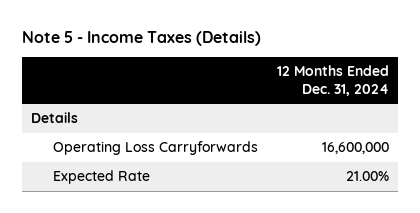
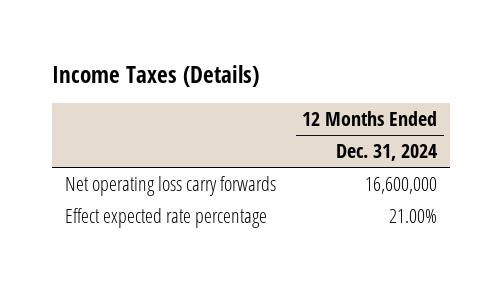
[21,31,261,47] Note 5 - Income Taxes (Details) -> [52,64,260,87] Income Taxes (Details)
[30,112,78,124] Details -> none
[52,141,258,156] Operating Loss Carryforwards -> [65,176,277,197] Net operating loss carry forwards
[52,170,150,185] Expected Rate -> [65,208,268,229] Effect expected rate percentage

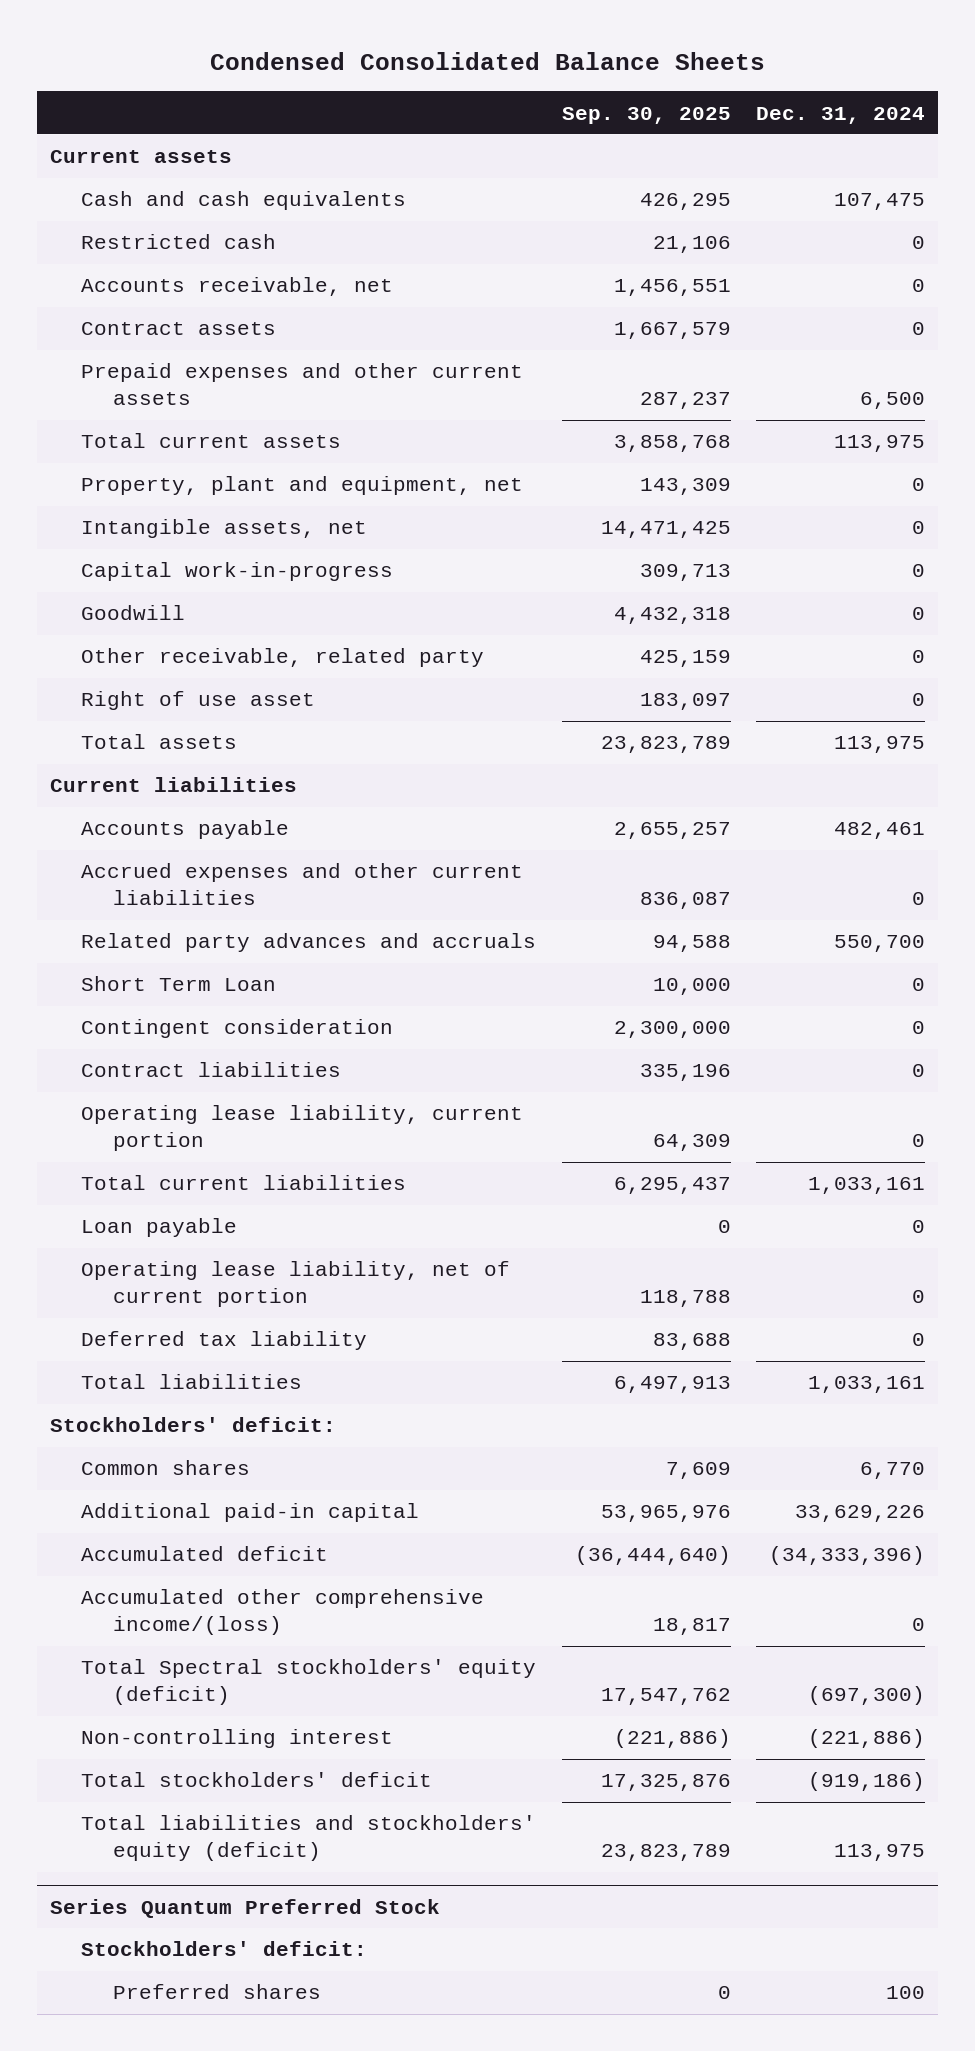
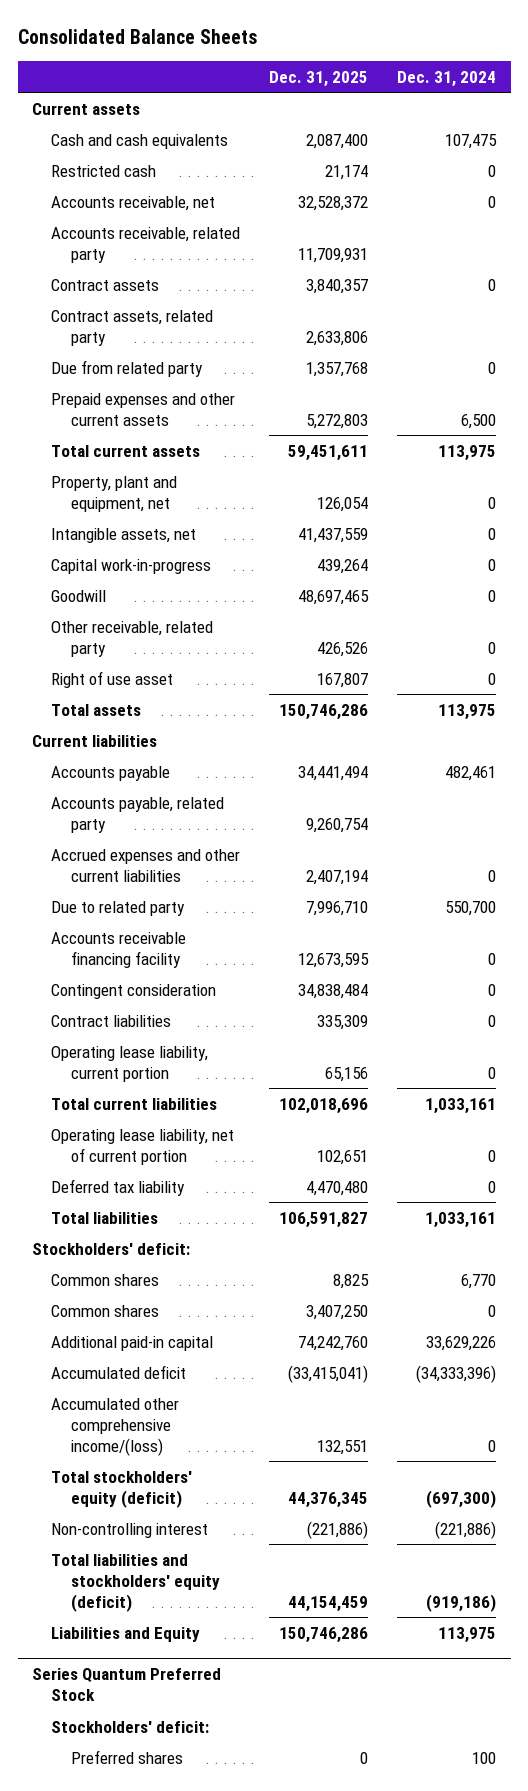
[209,52,765,71] Condensed Consolidated Balance Sheets -> [17,29,257,45] Consolidated Balance Sheets
[561,106,731,124] Sep. 30, 2025 -> none
none -> [269,70,369,87] Dec. 31, 2025
none -> [51,226,241,263] Accounts receivable, related party
none -> [51,309,214,346] Contract assets, related party
none -> [51,359,204,377] Due from related party
none -> [51,796,225,833] Accounts payable, related party
[81,976,277,992] Short Term Loan -> none
[81,933,537,953] Related party advances and accruals -> [51,900,186,916] Due to related party
none -> [51,931,187,968] Accounts receivable financing facility
[81,1218,238,1238] Loan payable -> none
none -> [51,1304,160,1317] Common shares
[81,1659,537,1706] Total Spectral stockholders' equity (deficit) -> [51,1470,193,1508] Total stockholders' equity (deficit)
[81,1772,433,1788] Total stockholders' deficit -> [51,1553,220,1612] Total liabilities and stockholders' equity (deficit)
[81,1815,537,1862] Total liabilities and stockholders' equity (deficit) -> [51,1626,201,1642] Liabilities and Equity

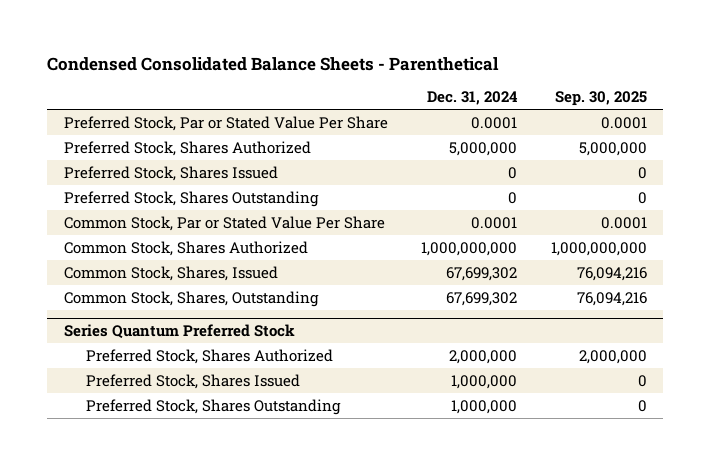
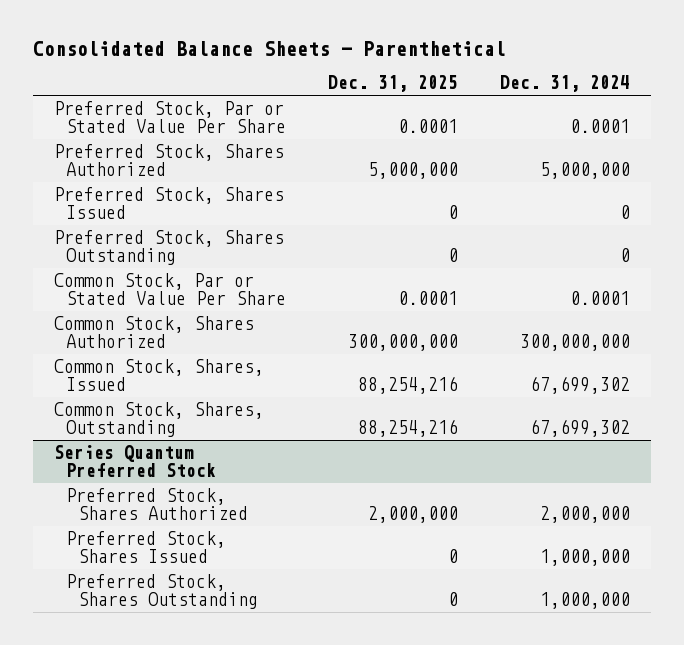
[46,56,499,71] Condensed Consolidated Balance Sheets - Parenthetical -> [33,40,507,56] Consolidated Balance Sheets - Parenthetical
[554,91,647,107] Sep. 30, 2025 -> none
none -> [328,75,459,93] Dec. 31, 2025
[421,241,518,256] 1,000,000,000 -> [520,334,631,352] 300,000,000

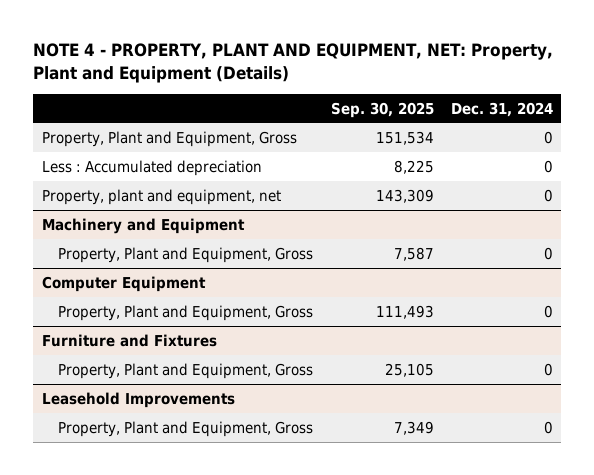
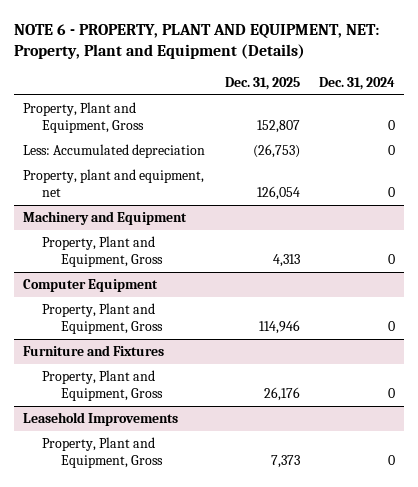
[33,43,554,84] NOTE 4 - PROPERTY, PLANT AND EQUIPMENT, NET: Property, Plant and Equipment (Details) -> [13,23,379,60] NOTE 6 - PROPERTY, PLANT AND EQUIPMENT, NET: Property, Plant and Equipment (Details)
[330,101,434,118] Sep. 30, 2025 -> none
none -> [224,76,300,90] Dec. 31, 2025
[41,159,262,176] Less : Accumulated depreciation -> [23,144,206,159] Less: Accumulated depreciation

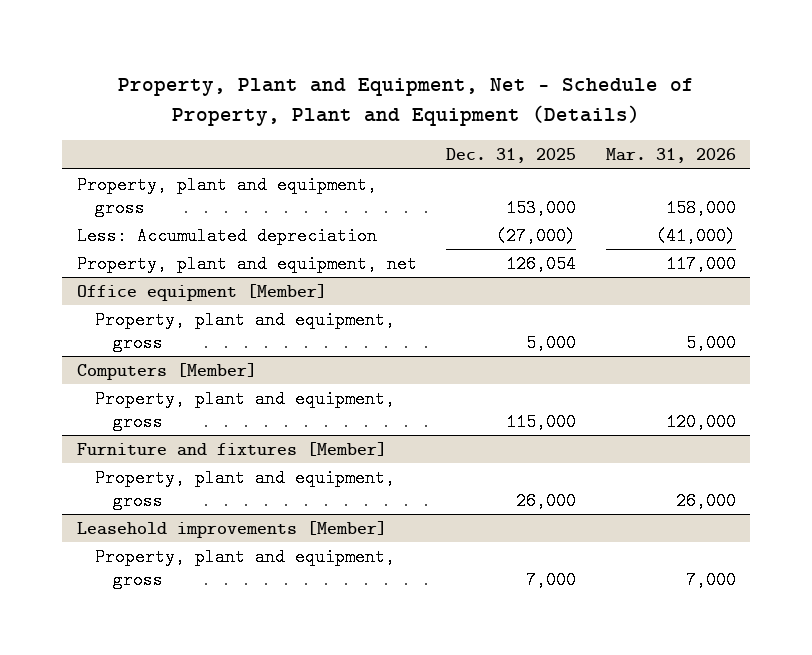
[13,23,379,60] NOTE 6 - PROPERTY, PLANT AND EQUIPMENT, NET: Property, Plant and Equipment (Details) -> [118,78,695,127] Property, Plant and Equipment, Net - Schedule of Property, Plant and Equipment (Details)
[318,76,395,90] Dec. 31, 2024 -> none
none -> [605,148,736,164] Mar. 31, 2026
[23,102,145,134] Property, Plant and Equipment, Gross -> [76,176,377,217] Property, plant and equipment, gross
[256,120,300,134] 152,807 -> [506,198,577,217] 153,000
[252,144,300,159] (26,753) -> [496,227,577,246] (27,000)
[23,211,188,226] Machinery and Equipment -> [76,284,327,302] Office equipment [Member]
[42,236,164,268] Property, Plant and Equipment, Gross -> [94,311,395,352] Property, plant and equipment, gross
[272,254,300,268] 4,313 -> [526,333,577,352] 5,000
[23,279,159,293] Computer Equipment -> [76,363,257,381] Computers [Member]
[42,303,164,335] Property, Plant and Equipment, Gross -> [94,390,395,431] Property, plant and equipment, gross
[258,320,300,335] 114,946 -> [506,412,577,431] 115,000
[23,345,165,357] Furniture and Fixtures -> [76,442,387,457] Furniture and fixtures [Member]
[42,370,164,402] Property, Plant and Equipment, Gross -> [94,469,395,510] Property, plant and equipment, gross
[263,387,300,402] 26,176 -> [516,491,577,510] 26,000
[23,412,179,427] Leasehold Improvements -> [76,521,387,539] Leasehold improvements [Member]
[42,437,164,469] Property, Plant and Equipment, Gross -> [94,548,395,589] Property, plant and equipment, gross
[270,455,300,469] 7,373 -> [526,570,577,589] 7,000

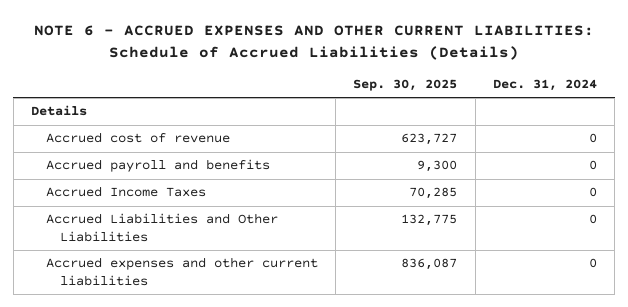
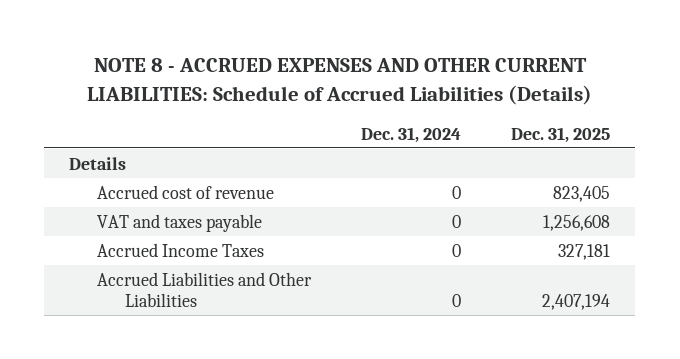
[33,24,594,60] NOTE 6 - ACCRUED EXPENSES AND OTHER CURRENT LIABILITIES: Schedule of Accrued Liabilities (Details) -> [86,58,592,105] NOTE 8 - ACCRUED EXPENSES AND OTHER CURRENT LIABILITIES: Schedule of Accrued Liabilities (Details)
[353,79,458,92] Sep. 30, 2025 -> none
none -> [511,126,611,143] Dec. 31, 2025
[45,159,270,173] Accrued payroll and benefits -> [97,213,263,232] VAT and taxes payable
[45,257,318,287] Accrued expenses and other current liabilities -> none

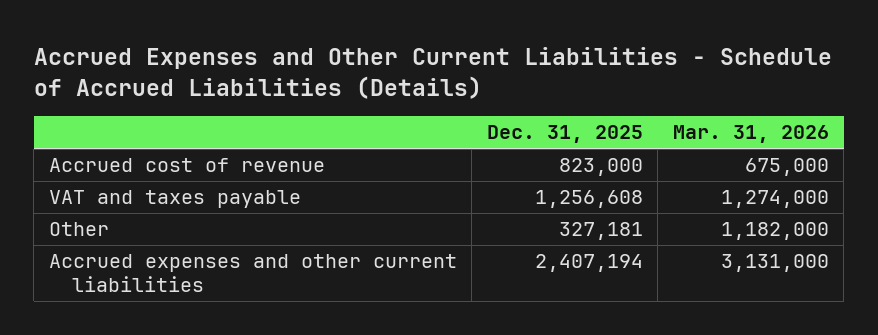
[86,58,592,105] NOTE 8 - ACCRUED EXPENSES AND OTHER CURRENT LIABILITIES: Schedule of Accrued Liabilities (Details) -> [33,46,832,100] Accrued Expenses and Other Current Liabilities - Schedule of Accrued Liabilities (Details)
[361,126,462,143] Dec. 31, 2024 -> none
none -> [672,125,829,144] Mar. 31, 2026
[69,156,127,170] Details -> none
[553,185,611,202] 823,405 -> [558,158,643,177] 823,000
[97,242,265,257] Accrued Income Taxes -> [48,222,109,237] Other
[97,271,313,308] Accrued Liabilities and Other Liabilities -> [48,254,457,293] Accrued expenses and other current liabilities

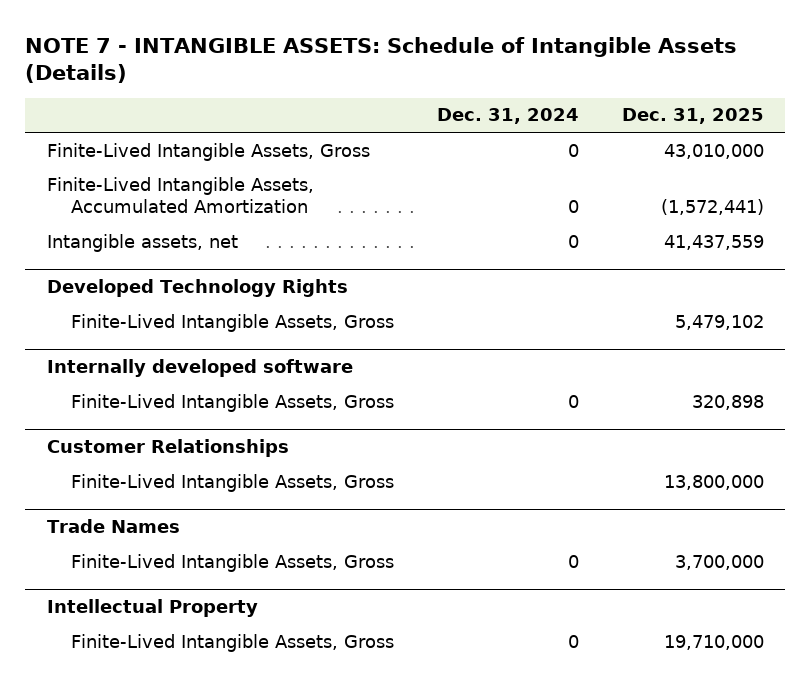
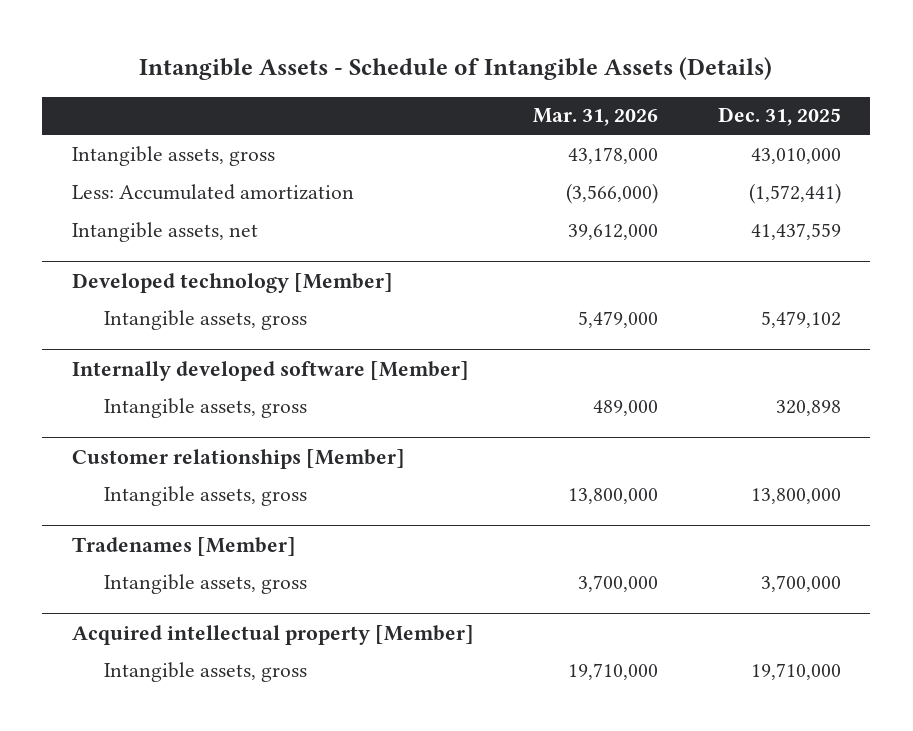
[25,36,738,84] NOTE 7 - INTANGIBLE ASSETS: Schedule of Intangible Assets (Details) -> [139,57,773,81] Intangible Assets - Schedule of Intangible Assets (Details)
[436,108,579,125] Dec. 31, 2024 -> none
none -> [533,108,659,127] Mar. 31, 2026
[46,142,370,161] Finite-Lived Intangible Assets, Gross -> [71,145,275,166] Intangible assets, gross
[46,176,314,214] Finite-Lived Intangible Assets, Accumulated Amortization -> [71,183,354,200] Less: Accumulated amortization
[46,279,348,298] Developed Technology Rights -> [71,272,393,293] Developed technology [Member]
[70,313,394,332] Finite-Lived Intangible Assets, Gross -> [103,309,307,330] Intangible assets, gross
[46,359,353,378] Internally developed software -> [71,360,469,381] Internally developed software [Member]
[70,393,394,412] Finite-Lived Intangible Assets, Gross -> [103,397,307,418] Intangible assets, gross
[46,439,289,458] Customer Relationships -> [71,448,405,469] Customer relationships [Member]
[70,473,394,492] Finite-Lived Intangible Assets, Gross -> [103,485,307,506] Intangible assets, gross
[46,519,180,534] Trade Names -> [71,536,296,556] Tradenames [Member]
[70,553,394,572] Finite-Lived Intangible Assets, Gross -> [103,573,307,594] Intangible assets, gross
[46,599,258,618] Intellectual Property -> [71,624,474,645] Acquired intellectual property [Member]
[70,633,394,652] Finite-Lived Intangible Assets, Gross -> [103,661,307,682] Intangible assets, gross

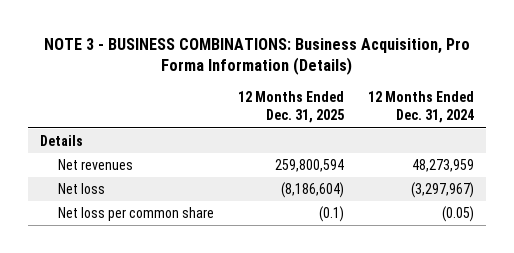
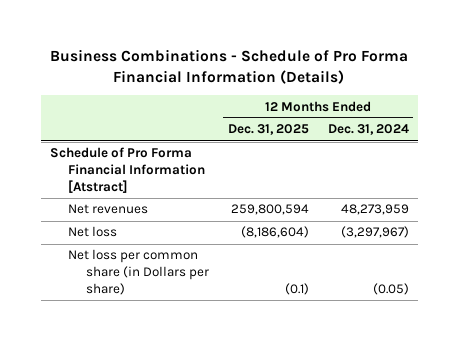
[44,37,471,76] NOTE 3 - BUSINESS COMBINATIONS: Business Acquisition, Pro Forma Information (Details) -> [50,49,409,85] Business Combinations - Schedule of Pro Forma Financial Information (Details)
[39,135,83,147] Details -> none
none -> [50,147,206,194] Schedule of Pro Forma Financial Information [Atstract]
[58,207,215,222] Net loss per common share -> [68,249,210,296] Net loss per common share (in Dollars per share)

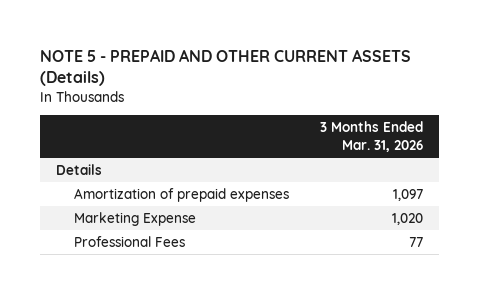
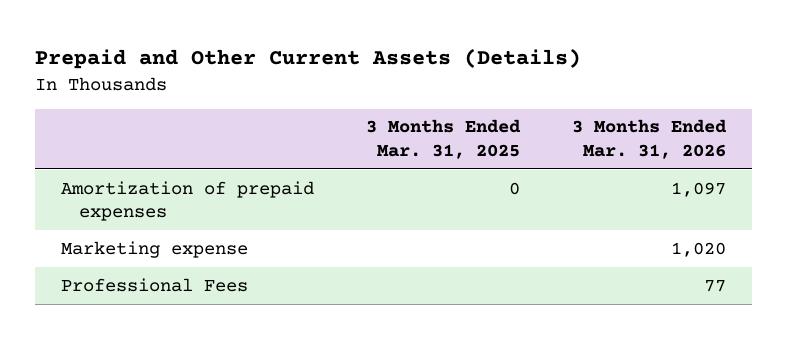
[40,48,412,87] NOTE 5 - PREPAID AND OTHER CURRENT ASSETS (Details) -> [34,48,581,70] Prepaid and Other Current Assets (Details)
none -> [366,119,522,159] 3 Months Ended Mar. 31, 2025
[56,164,103,176] Details -> none
[73,212,196,227] Marketing Expense -> [60,240,248,258] Marketing expense

